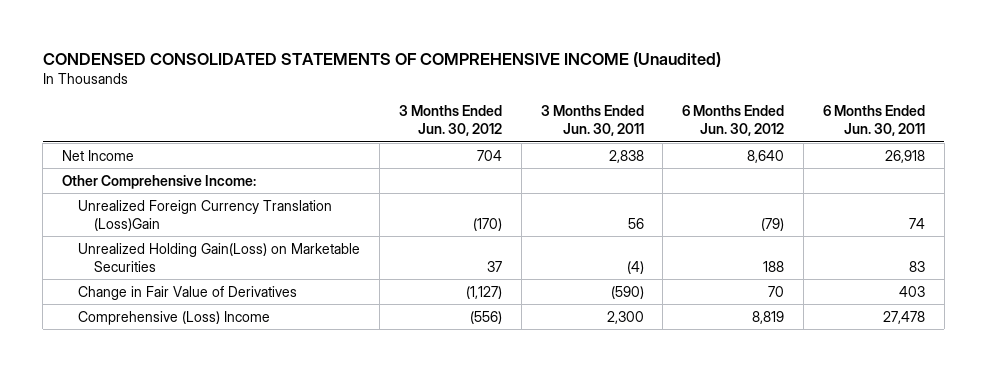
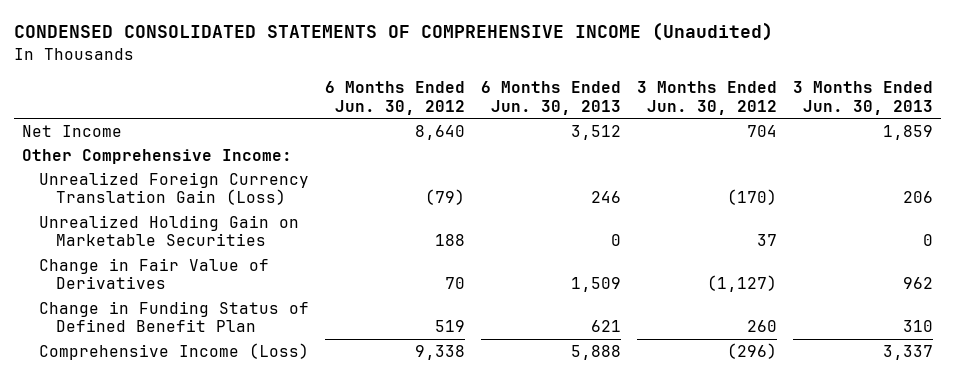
[540,105,644,137] 3 Months Ended Jun. 30, 2011 -> none
[822,105,925,137] 6 Months Ended Jun. 30, 2011 -> none
none -> [480,81,621,115] 6 Months Ended Jun. 30, 2013
none -> [793,81,934,115] 3 Months Ended Jun. 30, 2013
[78,199,333,231] Unrealized Foreign Currency Translation (Loss)Gain -> [38,172,309,206] Unrealized Foreign Currency Translation Gain (Loss)
[78,242,361,272] Unrealized Holding Gain(Loss) on Marketable Securities -> [38,215,299,247] Unrealized Holding Gain on Marketable Securities
none -> [38,301,309,333] Change in Funding Status of Defined Benefit Plan
[78,310,271,325] Comprehensive (Loss) Income -> [38,343,309,361] Comprehensive Income (Loss)
[469,310,502,324] (556) -> [727,343,778,360] (296)
[752,310,785,324] 8,819 -> [414,345,465,361] 9,338

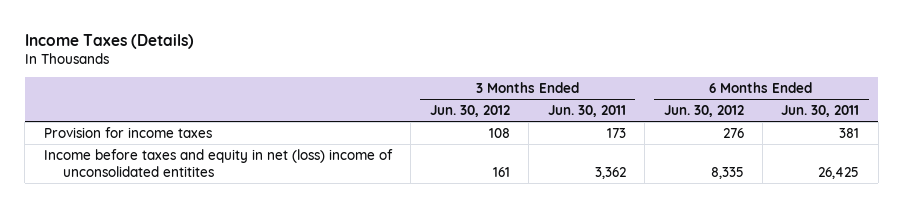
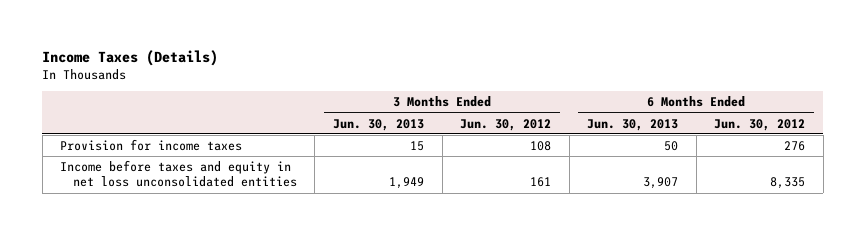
[547,104,626,117] Jun. 30, 2011 -> none
[781,104,860,117] Jun. 30, 2011 -> none
none -> [332,118,424,131] Jun. 30, 2013
none -> [587,118,679,131] Jun. 30, 2013
[43,148,393,177] Income before taxes and equity in net (loss) income of unconsolidated entitites -> [60,160,297,188] Income before taxes and equity in net loss unconsolidated entities

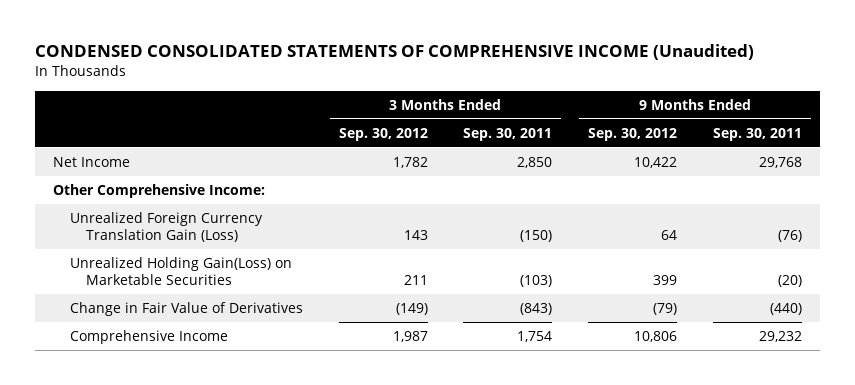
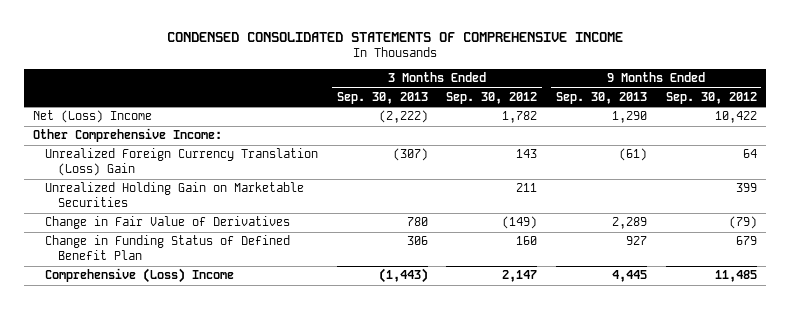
[35,44,755,61] CONDENSED CONSOLIDATED STATEMENTS OF COMPREHENSIVE INCOME (Unaudited) -> [166,31,623,42] CONDENSED CONSOLIDATED STATEMENTS OF COMPREHENSIVE INCOME
[463,127,553,141] Sep. 30, 2011 -> none
[713,127,803,141] Sep. 30, 2011 -> none
none -> [336,92,428,105] Sep. 30, 2013
none -> [555,92,647,105] Sep. 30, 2013
[53,157,131,168] Net Income -> [32,110,152,124] Net (Loss) Income
[69,212,263,242] Unrealized Foreign Currency Translation Gain (Loss) -> [45,148,319,177] Unrealized Foreign Currency Translation (Loss) Gain
[69,257,292,285] Unrealized Holding Gain(Loss) on Marketable Securities -> [45,182,305,208] Unrealized Holding Gain on Marketable Securities
none -> [45,235,291,261] Change in Funding Status of Defined Benefit Plan
[69,330,228,345] Comprehensive Income -> [45,268,235,284] Comprehensive (Loss) Income
[392,331,428,343] 1,987 -> [502,270,538,283] 2,147
[634,331,678,343] 10,806 -> [714,270,757,283] 11,485

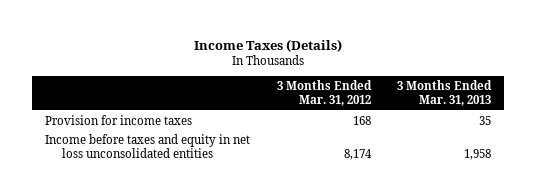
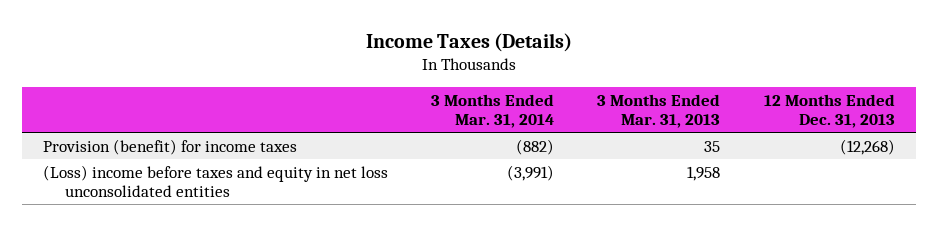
[276,80,372,107] 3 Months Ended Mar. 31, 2012 -> none
none -> [431,93,555,129] 3 Months Ended Mar. 31, 2014
none -> [763,93,895,129] 12 Months Ended Dec. 31, 2013
[45,114,193,125] Provision for income taxes -> [43,138,298,155] Provision (benefit) for income taxes
[45,133,251,158] Income before taxes and equity in net loss unconsolidated entities -> [43,164,389,198] (Loss) income before taxes and equity in net loss unconsolidated entities

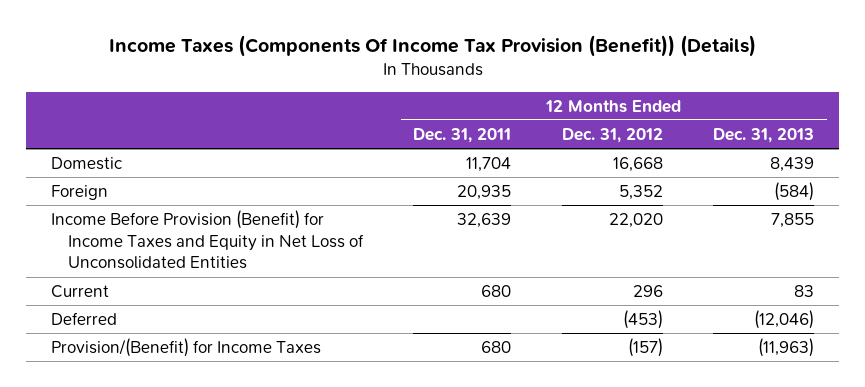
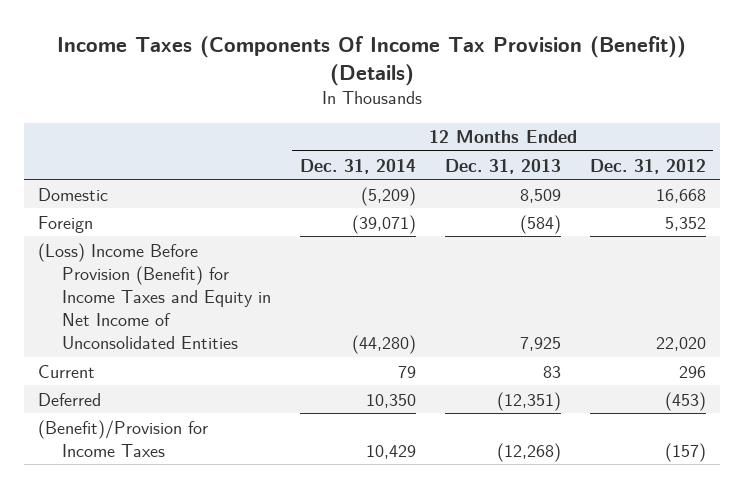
[413,127,512,143] Dec. 31, 2011 -> none
none -> [299,158,416,174] Dec. 31, 2014
[770,156,815,172] 8,439 -> [519,188,561,203] 8,509
[51,209,364,270] Income Before Provision (Benefit) for Income Taxes and Equity in Net Loss of Unconsolidated Entities -> [38,242,271,349] (Loss) Income Before Provision (Benefit) for Income Taxes and Equity in Net Income of Unconsolidated Entities
[771,212,815,228] 7,855 -> [519,336,561,351] 7,925
[754,309,815,329] (12,046) -> [496,391,561,411] (12,351)
[51,337,322,357] Provision/(Benefit) for Income Taxes -> [38,419,209,457] (Benefit)/Provision for Income Taxes
[758,337,815,357] (11,963) -> [496,442,561,462] (12,268)

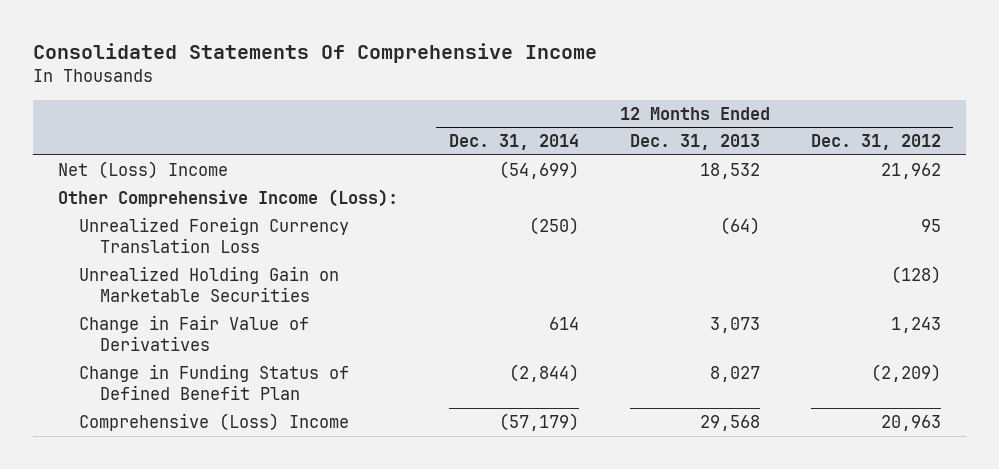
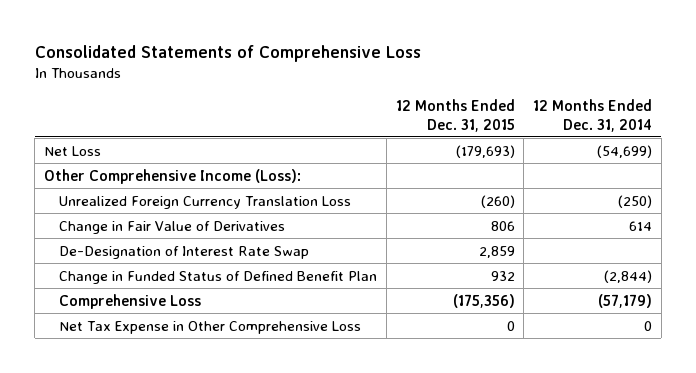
[32,43,597,64] Consolidated Statements Of Comprehensive Income -> [34,45,421,63] Consolidated Statements of Comprehensive Loss
[629,134,760,151] Dec. 31, 2013 -> none
[810,134,941,151] Dec. 31, 2012 -> none
none -> [395,98,515,132] 12 Months Ended Dec. 31, 2015
[58,161,229,180] Net (Loss) Income -> [44,145,102,156] Net Loss
[79,266,340,303] Unrealized Holding Gain on Marketable Securities -> none
none -> [59,245,310,259] De-Designation of Interest Rate Swap
[79,364,350,401] Change in Funding Status of Defined Benefit Plan -> [59,270,378,284] Change in Funded Status of Defined Benefit Plan
[79,413,350,432] Comprehensive (Loss) Income -> [59,293,202,309] Comprehensive Loss
none -> [59,320,362,334] Net Tax Expense in Other Comprehensive Loss

